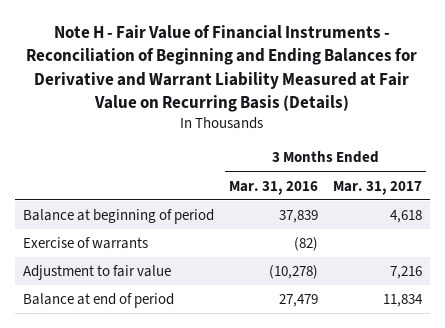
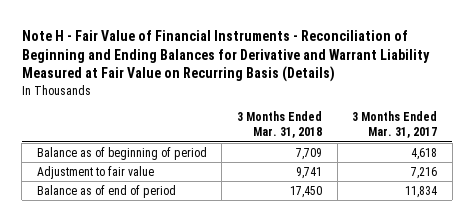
[228,180,318,195] Mar. 31, 2016 -> none
none -> [237,111,323,139] 3 Months Ended Mar. 31, 2018
[22,237,148,250] Exercise of warrants -> none
[22,209,214,225] Balance at beginning of period -> [36,146,207,160] Balance as of beginning of period
[22,293,174,309] Balance at end of period -> [36,184,176,198] Balance as of end of period

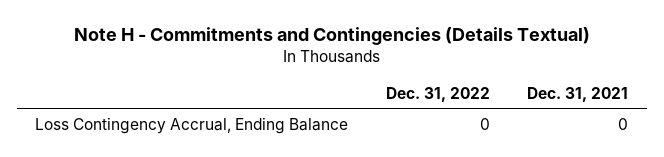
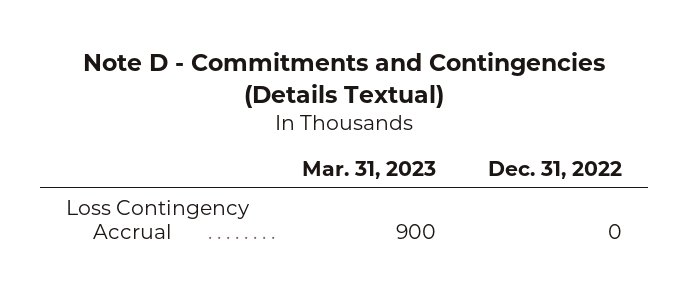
[73,26,590,45] Note H - Commitments and Contingencies (Details Textual) -> [83,52,606,108] Note D - Commitments and Contingencies (Details Textual)
[527,86,629,102] Dec. 31, 2021 -> none
none -> [301,161,436,180] Mar. 31, 2023
[35,117,349,135] Loss Contingency Accrual, Ending Balance -> [66,199,251,240] Loss Contingency Accrual

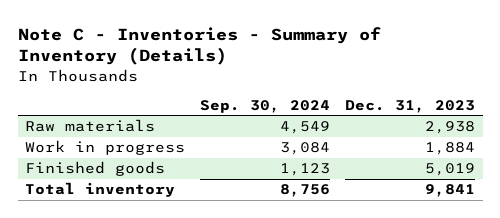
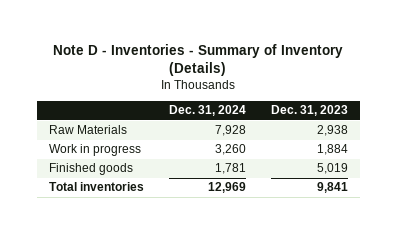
[17,26,381,66] Note C - Inventories - Summary of Inventory (Details) -> [53,44,344,77] Note D - Inventories - Summary of Inventory (Details)
[200,99,331,113] Sep. 30, 2024 -> none
none -> [168,105,246,117] Dec. 31, 2024
[25,119,156,133] Raw materials -> [49,125,128,135] Raw Materials
[25,182,176,198] Total inventory -> [49,182,145,192] Total inventories

